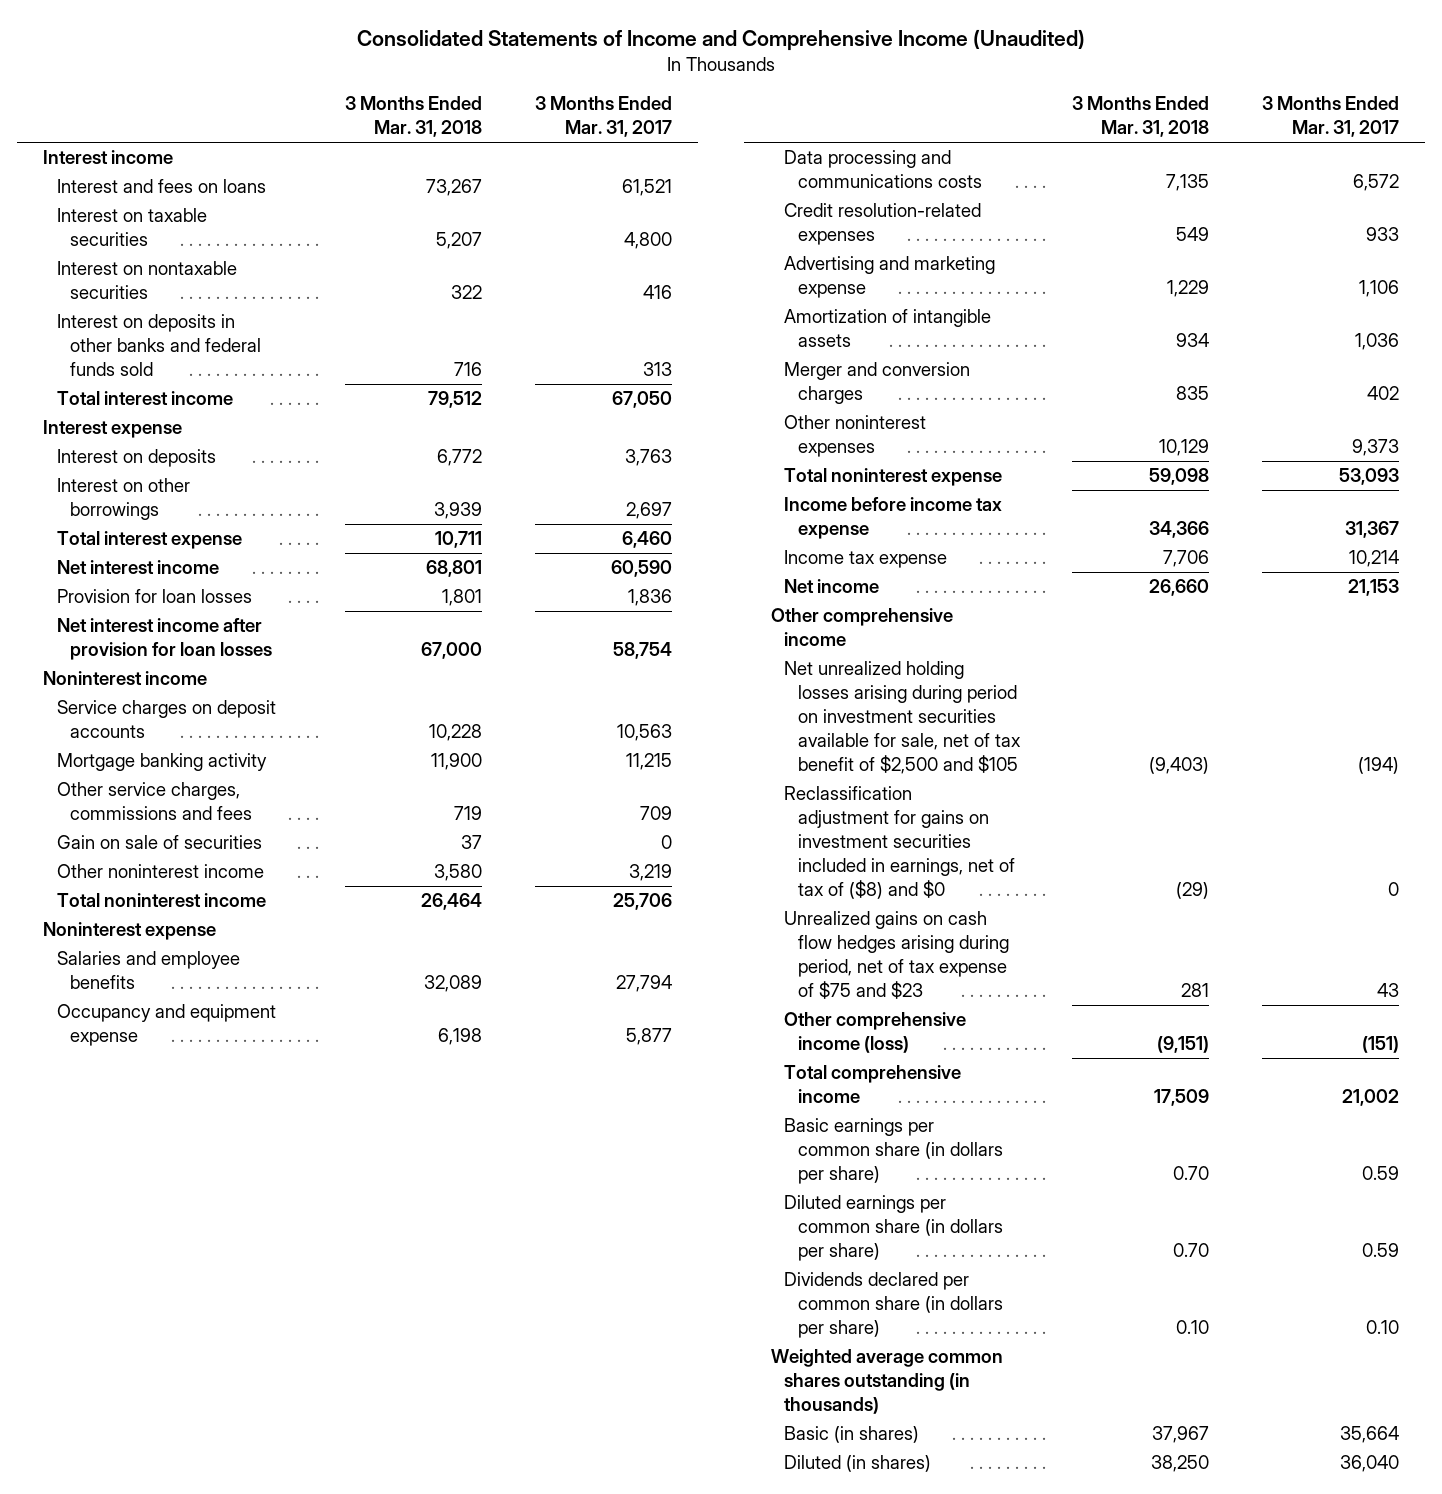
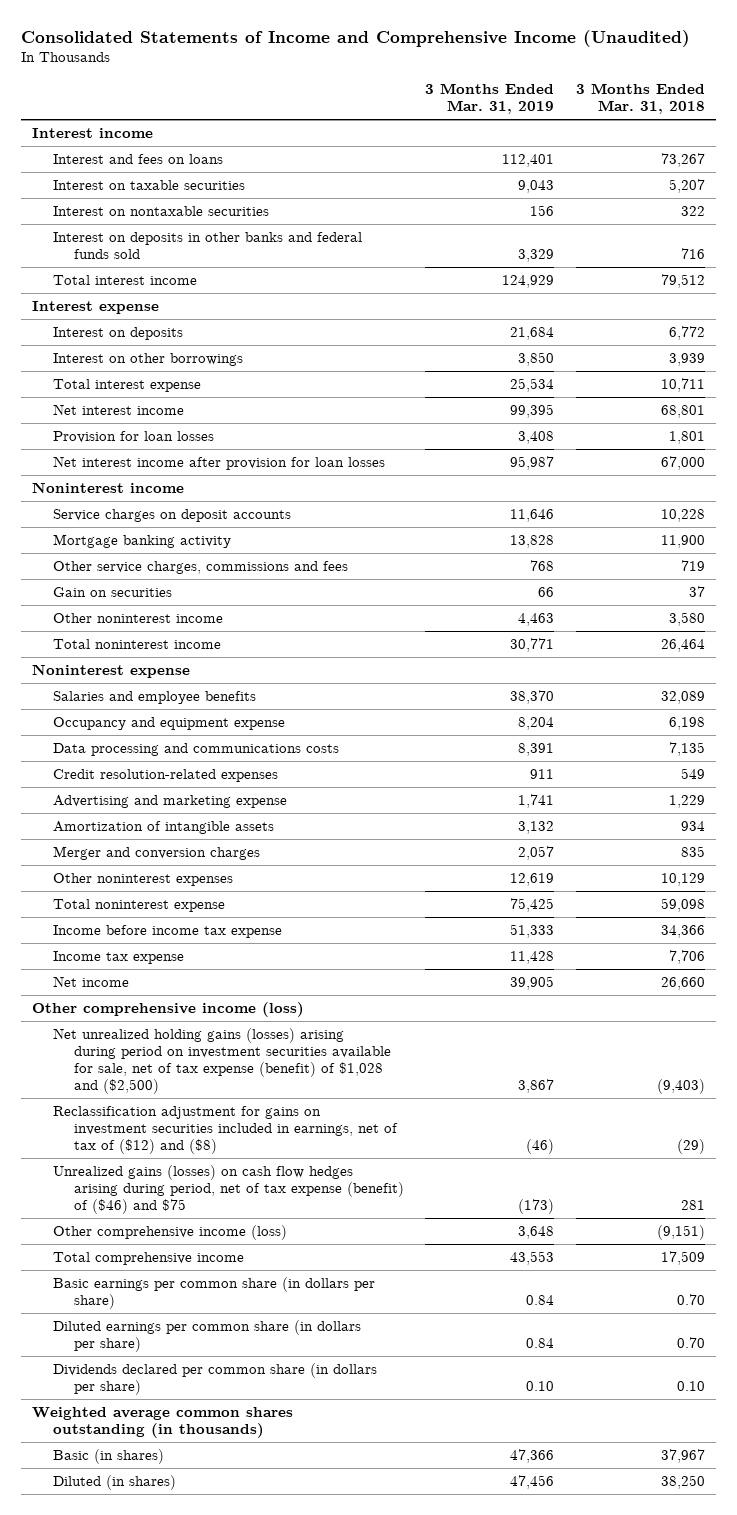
[534,96,672,138] 3 Months Ended Mar. 31, 2017 -> none
none -> [425,83,555,115] 3 Months Ended Mar. 31, 2019
[56,835,262,850] Gain on sale of securities -> [52,586,172,597] Gain on securities
[770,608,953,647] Other comprehensive income -> [31,1001,304,1017] Other comprehensive income (loss)
[784,661,1021,774] Net unrealized holding losses arising during period on investment securities available for sale, net of tax benefit of $2,500 and $105 -> [52,1027,391,1095] Net unrealized holding gains (losses) arising during period on investment securities available for sale, net of tax expense (benefit) of $1,028 and ($2,500)
[784,786,1015,899] Reclassification adjustment for gains on investment securities included in earnings, net of tax of ($8) and $0 -> [52,1105,398,1155] Reclassification adjustment for gains on investment securities included in earnings, net of tax of ($12) and ($8)
[784,911,1009,1000] Unrealized gains on cash flow hedges arising during period, net of tax expense of $75 and $23 -> [52,1164,404,1215] Unrealized gains (losses) on cash flow hedges arising during period, net of tax expense (benefit) of ($46) and $75

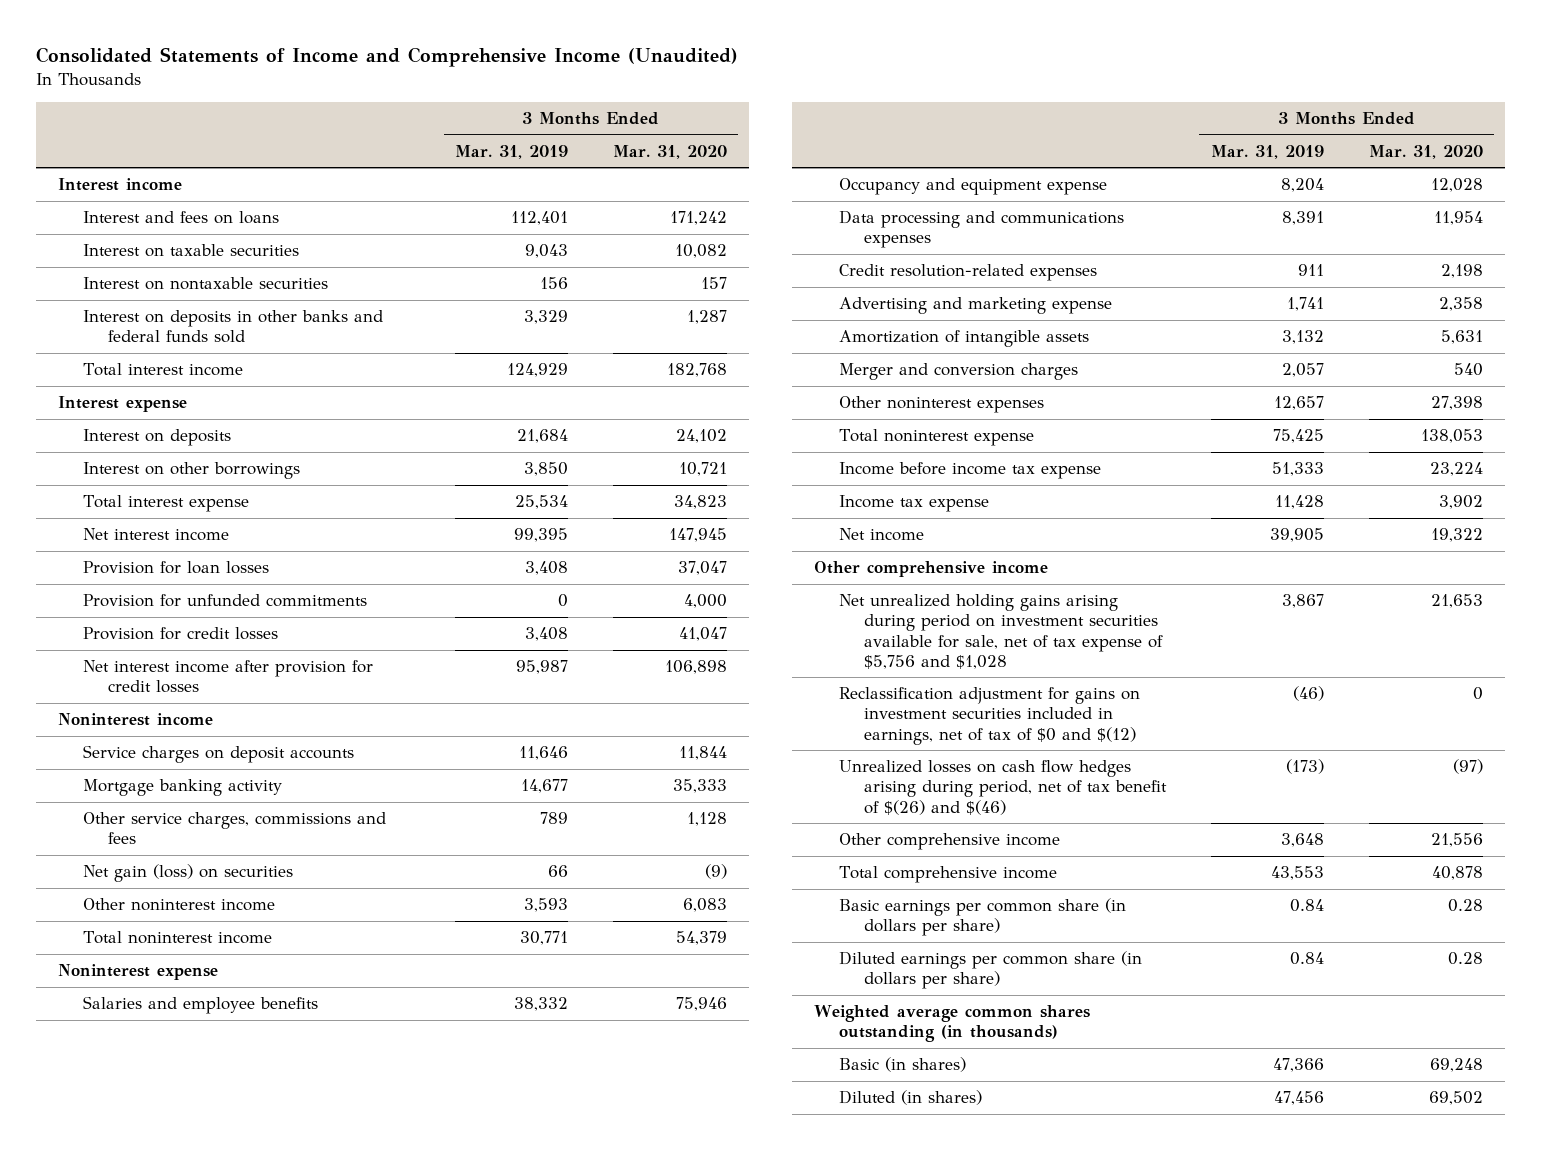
[576,83,706,115] 3 Months Ended Mar. 31, 2018 -> none
none -> [612,144,727,159] Mar. 31, 2020
none -> [83,594,368,608] Provision for unfunded commitments
none -> [83,627,279,641] Provision for credit losses
[52,455,385,470] Net interest income after provision for loan losses -> [83,660,374,694] Net interest income after provision for credit losses
[510,534,555,548] 13,828 -> [520,779,568,794] 14,677
[530,559,555,571] 768 -> [539,812,568,825] 789
[52,586,172,597] Gain on securities -> [83,864,294,883] Net gain (loss) on securities
[518,612,555,626] 4,463 -> [523,898,568,913] 3,593
[510,689,555,704] 38,370 -> [513,997,568,1012] 38,332
[52,742,339,756] Data processing and communications costs -> [838,210,1124,249] Data processing and communications expenses
[510,872,555,886] 12,619 -> [1273,396,1324,411] 12,657
[31,1001,304,1017] Other comprehensive income (loss) -> [814,561,1049,578] Other comprehensive income
[52,1027,391,1095] Net unrealized holding gains (losses) arising during period on investment securities available for sale, net of tax expense (benefit) of $1,028 and ($2,500) -> [838,594,1163,669] Net unrealized holding gains arising during period on investment securities available for sale, net of tax expense of $5,756 and $1,028
[52,1105,398,1155] Reclassification adjustment for gains on investment securities included in earnings, net of tax of ($12) and ($8) -> [838,687,1140,745] Reclassification adjustment for gains on investment securities included in earnings, net of tax of $0 and $(12)
[52,1164,404,1215] Unrealized gains (losses) on cash flow hedges arising during period, net of tax expense (benefit) of ($46) and $75 -> [838,760,1167,815] Unrealized losses on cash flow hedges arising during period, net of tax benefit of $(26) and $(46)
[52,1224,287,1240] Other comprehensive income (loss) -> [838,833,1060,851] Other comprehensive income
[52,1362,377,1396] Dividends declared per common share (in dollars per share) -> none

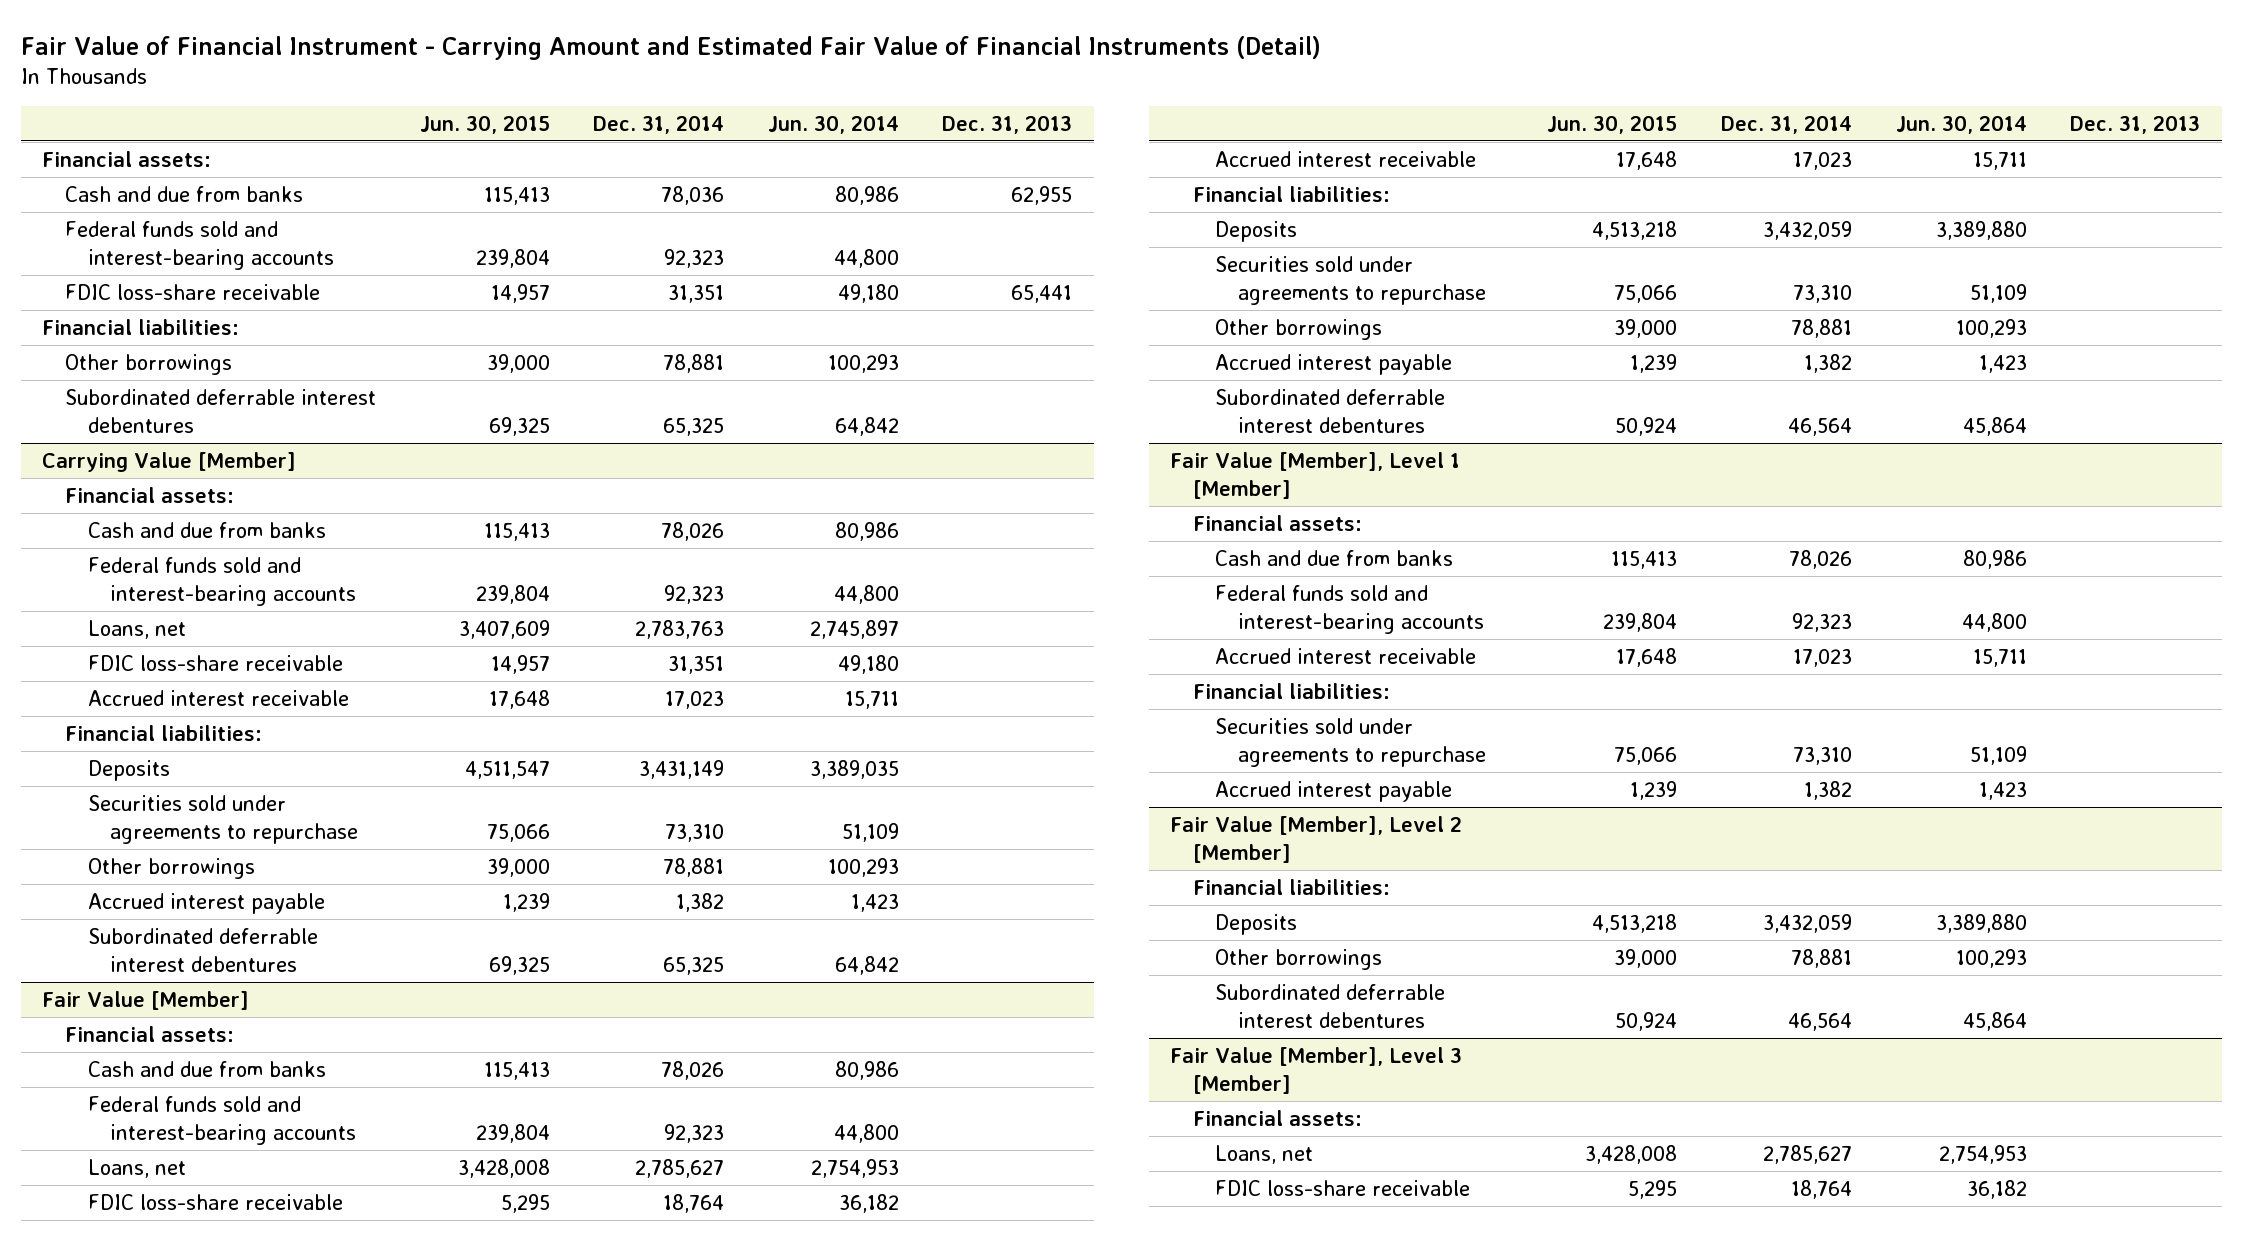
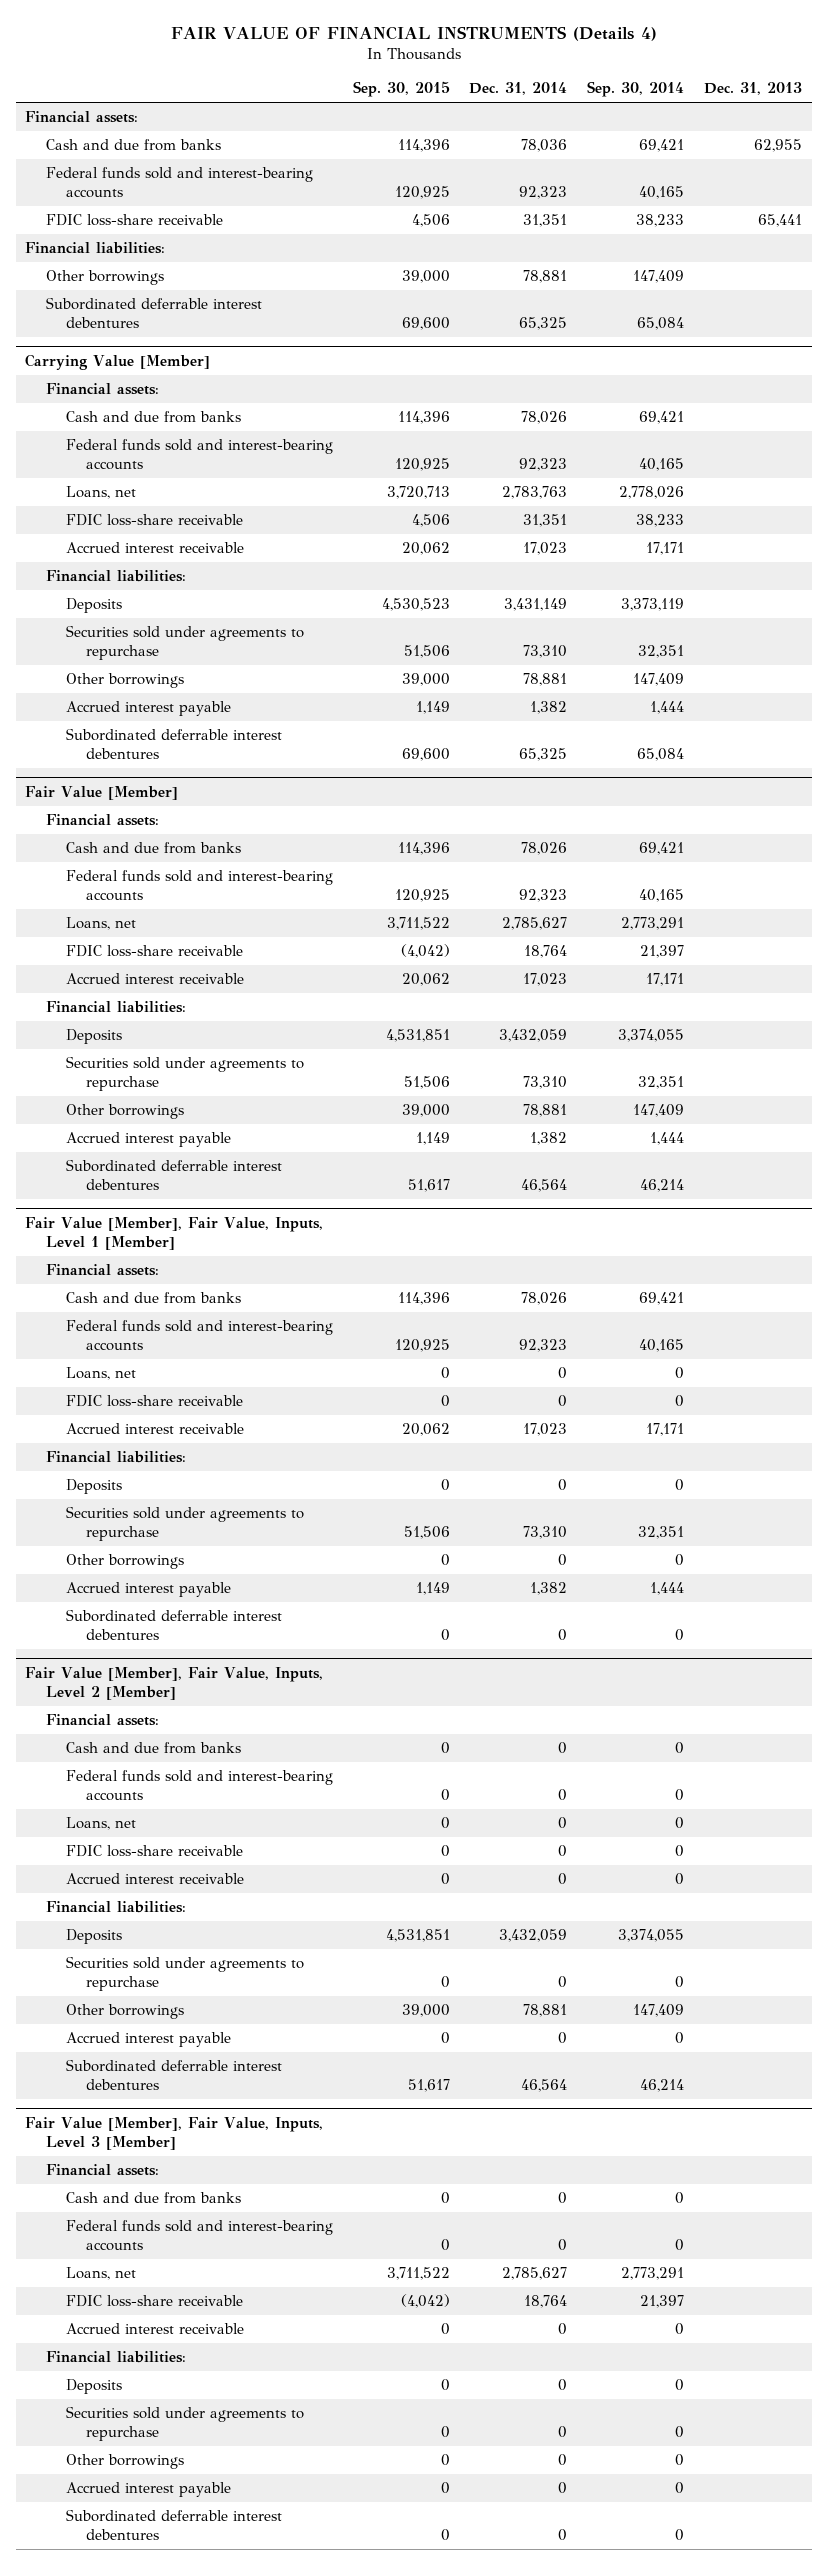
[20,35,1321,60] Fair Value of Financial Instrument - Carrying Amount and Estimated Fair Value of Financial Instruments (Detail) -> [170,25,657,41] FAIR VALUE OF FINANCIAL INSTRUMENTS (Details 4)
[419,114,550,134] Jun. 30, 2015 -> none
[767,114,899,134] Jun. 30, 2014 -> none
none -> [352,81,450,98] Sep. 30, 2015
none -> [587,81,685,98] Sep. 30, 2014
[1170,451,1461,499] Fair Value [Member], Level 1 [Member] -> [25,1216,324,1250] Fair Value [Member], Fair Value, Inputs, Level 1 [Member]
none -> [65,1367,136,1381] Loans, net
none -> [65,1395,243,1408] FDIC loss-share receivable
none -> [65,1479,122,1495] Deposits
none -> [65,1554,184,1570] Other borrowings
none -> [65,1609,282,1641] Subordinated deferrable interest debentures
[1170,815,1463,863] Fair Value [Member], Level 2 [Member] -> [25,1666,324,1700] Fair Value [Member], Fair Value, Inputs, Level 2 [Member]
none -> [45,1714,159,1727] Financial assets:
none -> [65,1742,241,1755] Cash and due from banks
none -> [65,1770,333,1802] Federal funds sold and interest-bearing accounts
none -> [65,1817,136,1831] Loans, net
none -> [65,1845,243,1858] FDIC loss-share receivable
none -> [65,1873,244,1885] Accrued interest receivable
none -> [65,1956,304,1992] Securities sold under agreements to repurchase
none -> [65,2032,231,2048] Accrued interest payable
[1170,1046,1463,1094] Fair Value [Member], Level 3 [Member] -> [25,2116,324,2150] Fair Value [Member], Fair Value, Inputs, Level 3 [Member]
none -> [65,2192,241,2205] Cash and due from banks
none -> [65,2220,333,2252] Federal funds sold and interest-bearing accounts
none -> [65,2323,244,2335] Accrued interest receivable
none -> [45,2351,186,2364] Financial liabilities:
none -> [65,2379,122,2395] Deposits
none -> [65,2406,304,2442] Securities sold under agreements to repurchase
none -> [65,2454,184,2470] Other borrowings
none -> [65,2482,231,2498] Accrued interest payable
none -> [65,2509,282,2541] Subordinated deferrable interest debentures

